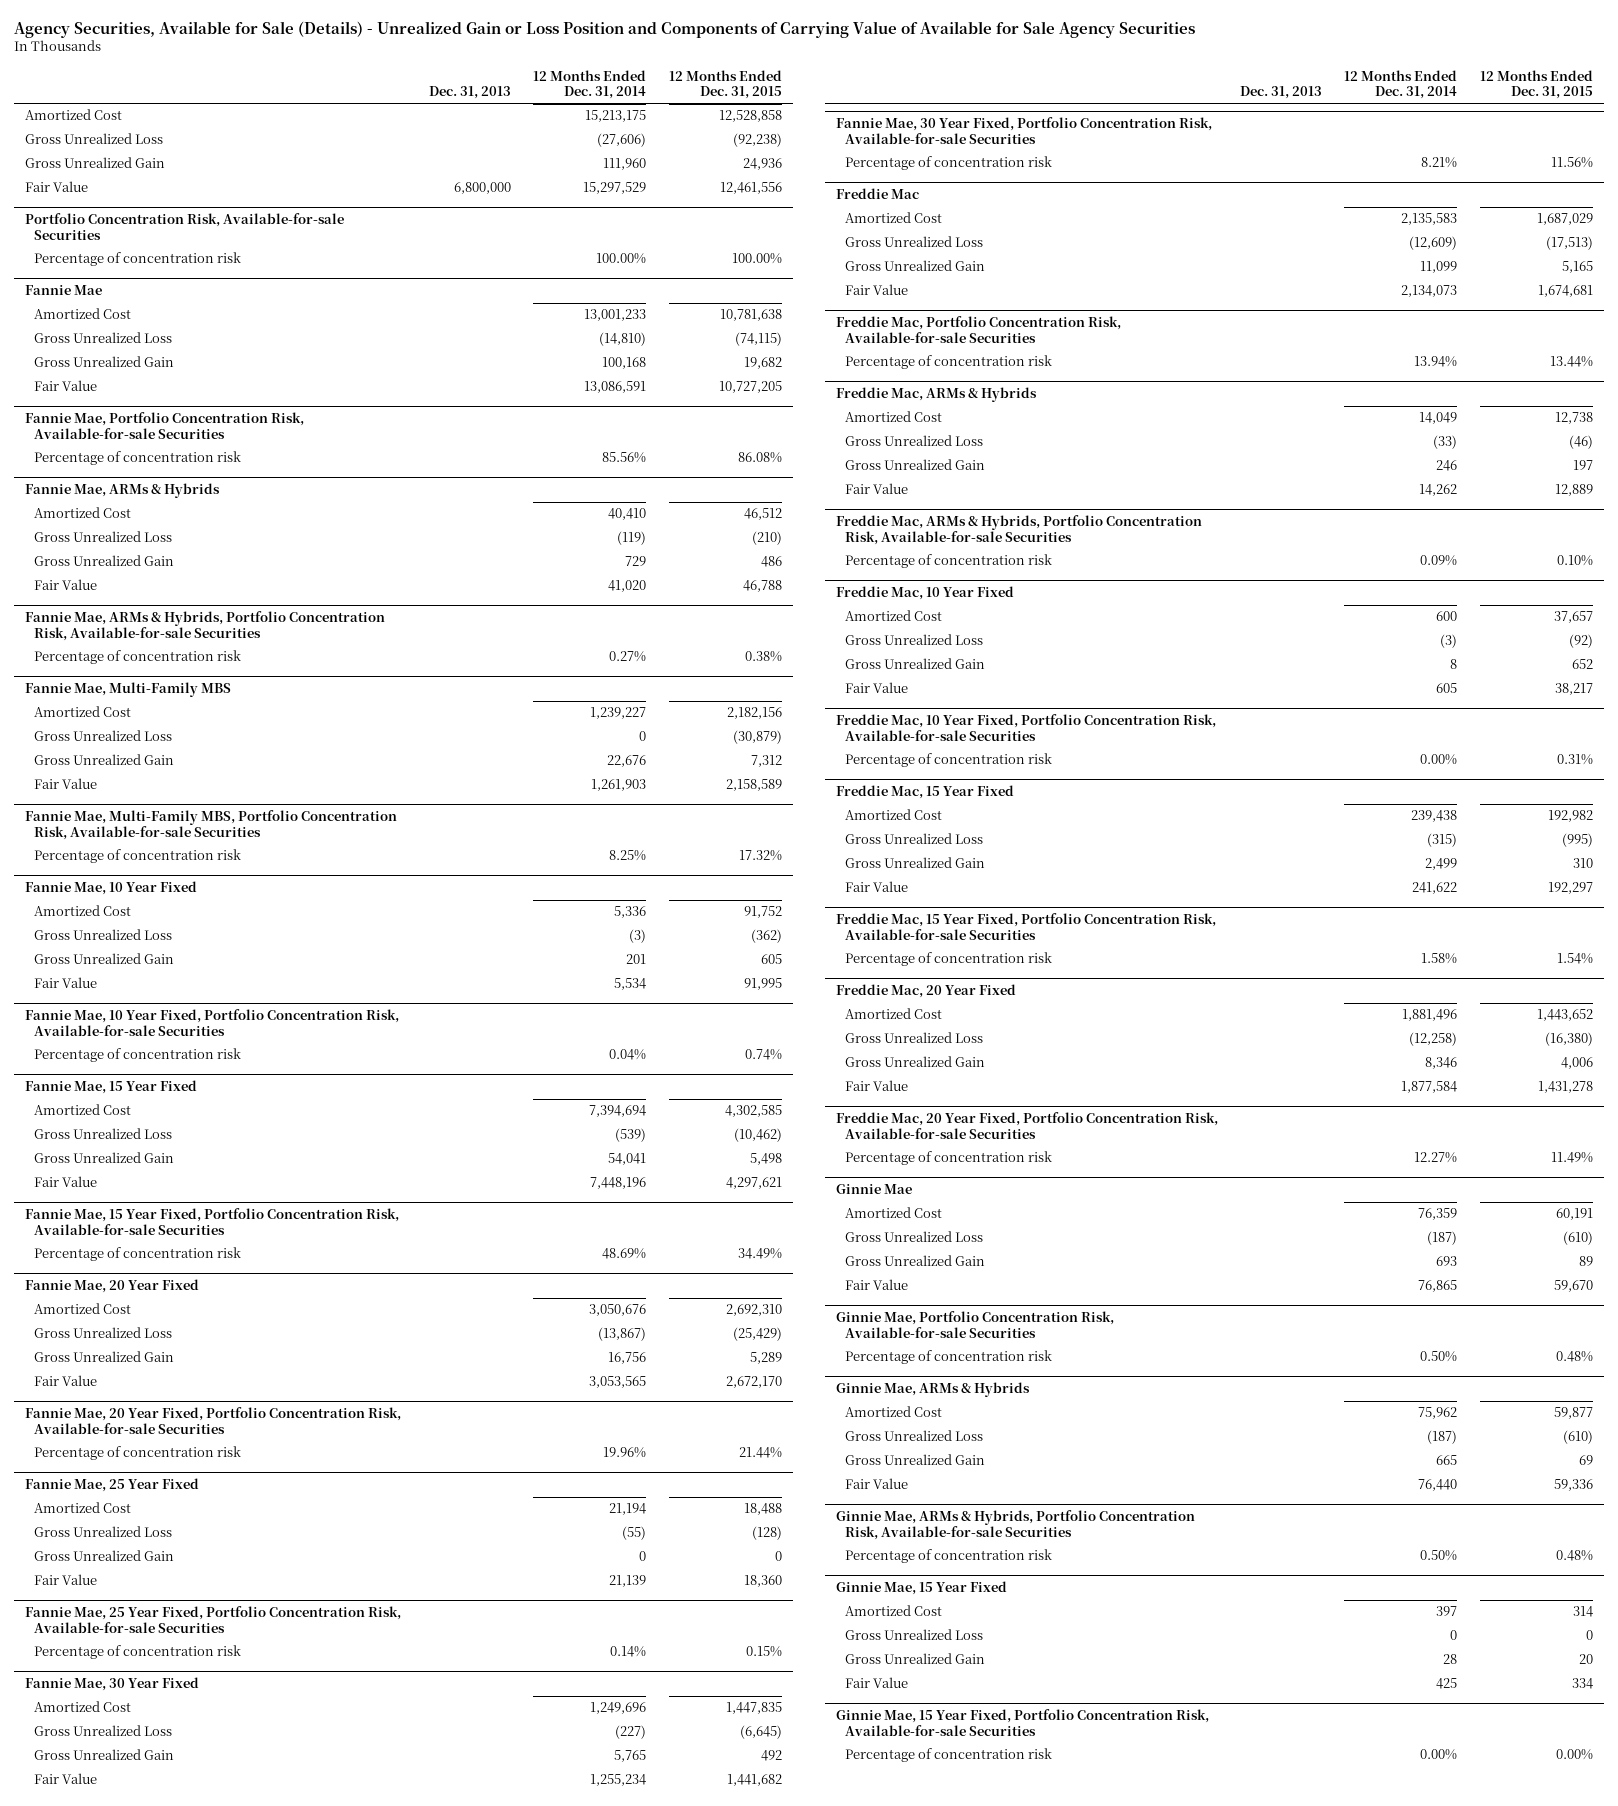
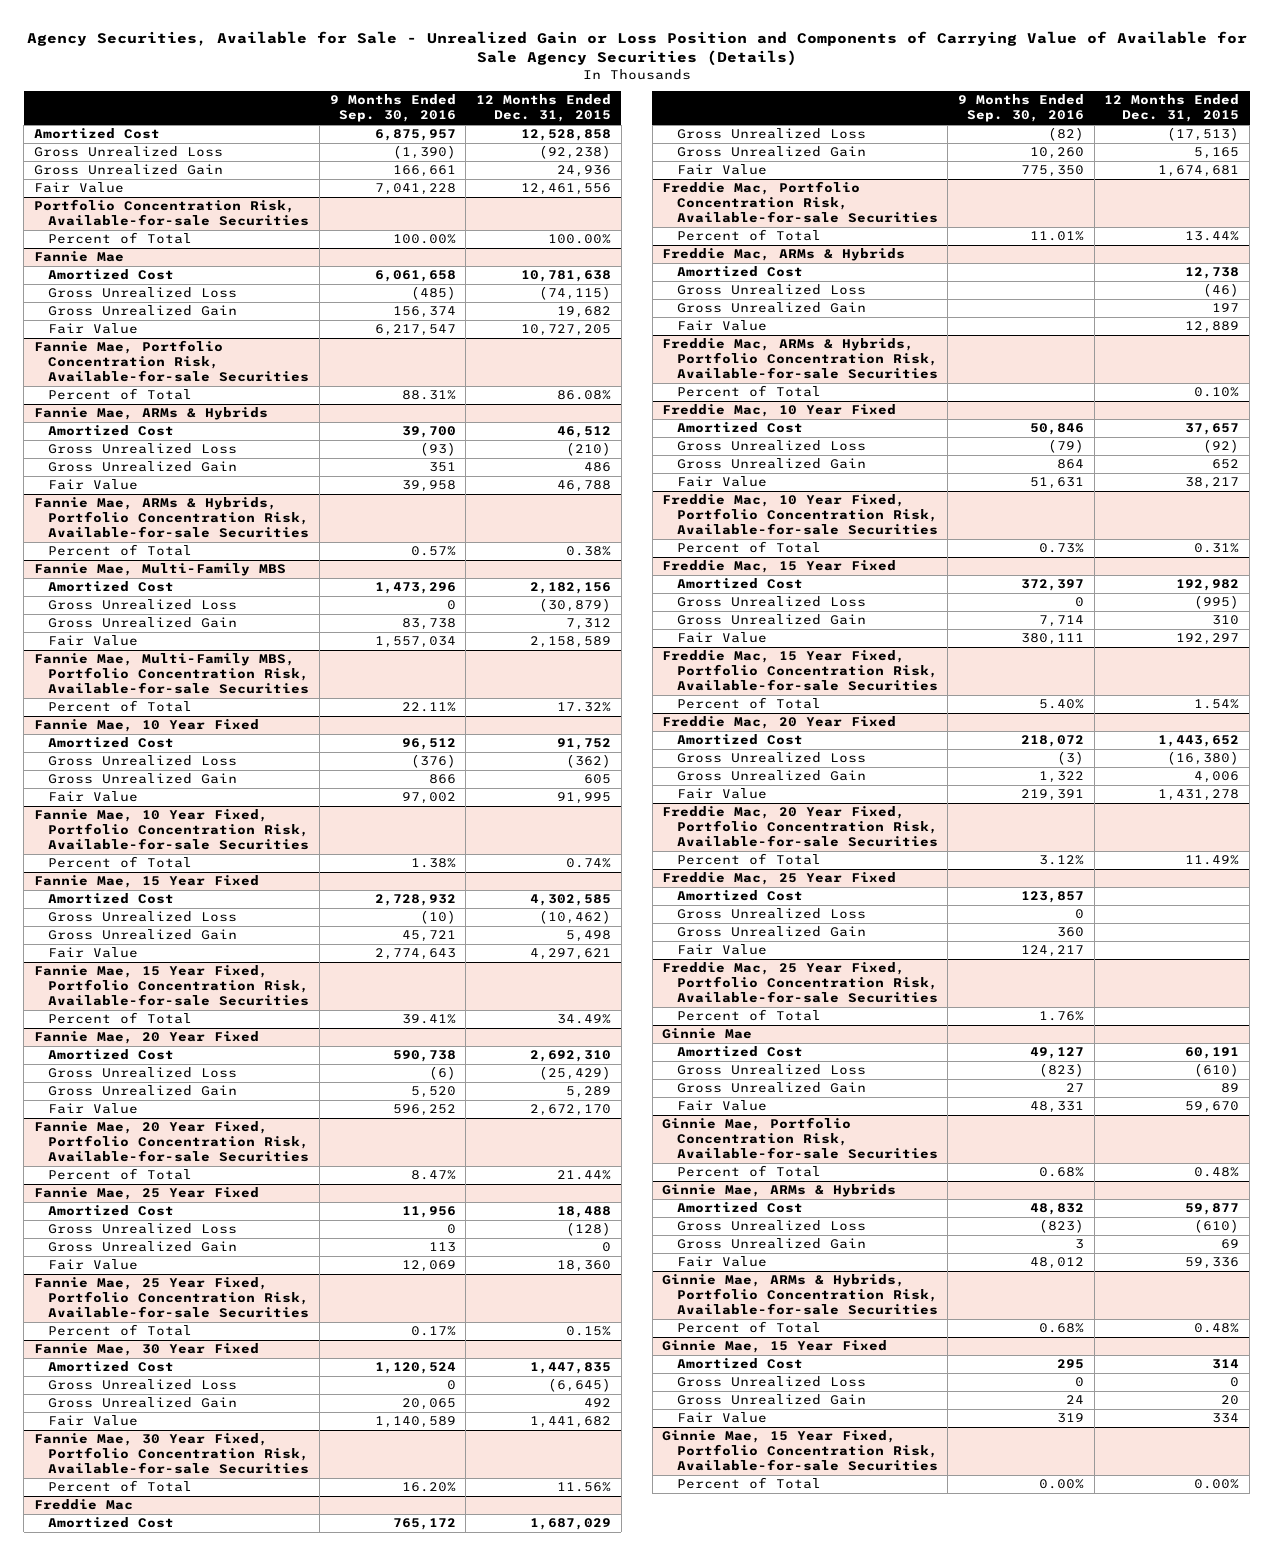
[13,20,1195,38] Agency Securities, Available for Sale (Details) - Unrealized Gain or Loss Position and Components of Carrying Value of Available for Sale Agency Securities -> [26,30,1247,67] Agency Securities, Available for Sale - Unrealized Gain or Loss Position and Components of Carrying Value of Available for Sale Agency Securities (Details)
[429,86,512,100] Dec. 31, 2013 -> none
[533,69,647,100] 12 Months Ended Dec. 31, 2014 -> none
none -> [329,94,456,123] 9 Months Ended Sep. 30, 2016
[34,252,242,267] Percentage of concentration risk -> [48,232,193,245] Percent of Total
[34,451,242,466] Percentage of concentration risk -> [48,388,193,401] Percent of Total
[34,650,242,665] Percentage of concentration risk -> [48,544,193,557] Percent of Total
[34,849,242,864] Percentage of concentration risk -> [48,700,193,713] Percent of Total
[34,1048,242,1063] Percentage of concentration risk -> [48,856,193,869] Percent of Total
[34,1247,242,1262] Percentage of concentration risk -> [48,1012,193,1025] Percent of Total
[34,1446,242,1461] Percentage of concentration risk -> [48,1168,193,1181] Percent of Total
[34,1645,242,1660] Percentage of concentration risk -> [48,1324,193,1337] Percent of Total
[845,156,1053,171] Percentage of concentration risk -> [48,1480,193,1493] Percent of Total
[845,355,1053,370] Percentage of concentration risk -> [676,229,821,242] Percent of Total
[845,554,1053,569] Percentage of concentration risk -> [676,385,821,398] Percent of Total
[845,753,1053,768] Percentage of concentration risk -> [676,541,821,554] Percent of Total
[845,952,1053,967] Percentage of concentration risk -> [676,697,821,710] Percent of Total
[845,1151,1053,1166] Percentage of concentration risk -> [676,853,821,866] Percent of Total
none -> [662,872,897,886] Freddie Mac, 25 Year Fixed
none -> [676,890,803,902] Amortized Cost
none -> [676,908,866,920] Gross Unrealized Loss
none -> [676,926,866,938] Gross Unrealized Gain
none -> [676,944,767,956] Fair Value
none -> [662,962,938,1004] Freddie Mac, 25 Year Fixed, Portfolio Concentration Risk, Available-for-sale Securities
none -> [676,1009,821,1022] Percent of Total
[845,1350,1053,1365] Percentage of concentration risk -> [676,1165,821,1178] Percent of Total
[845,1549,1053,1564] Percentage of concentration risk -> [676,1321,821,1334] Percent of Total
[845,1748,1053,1763] Percentage of concentration risk -> [676,1477,821,1490] Percent of Total

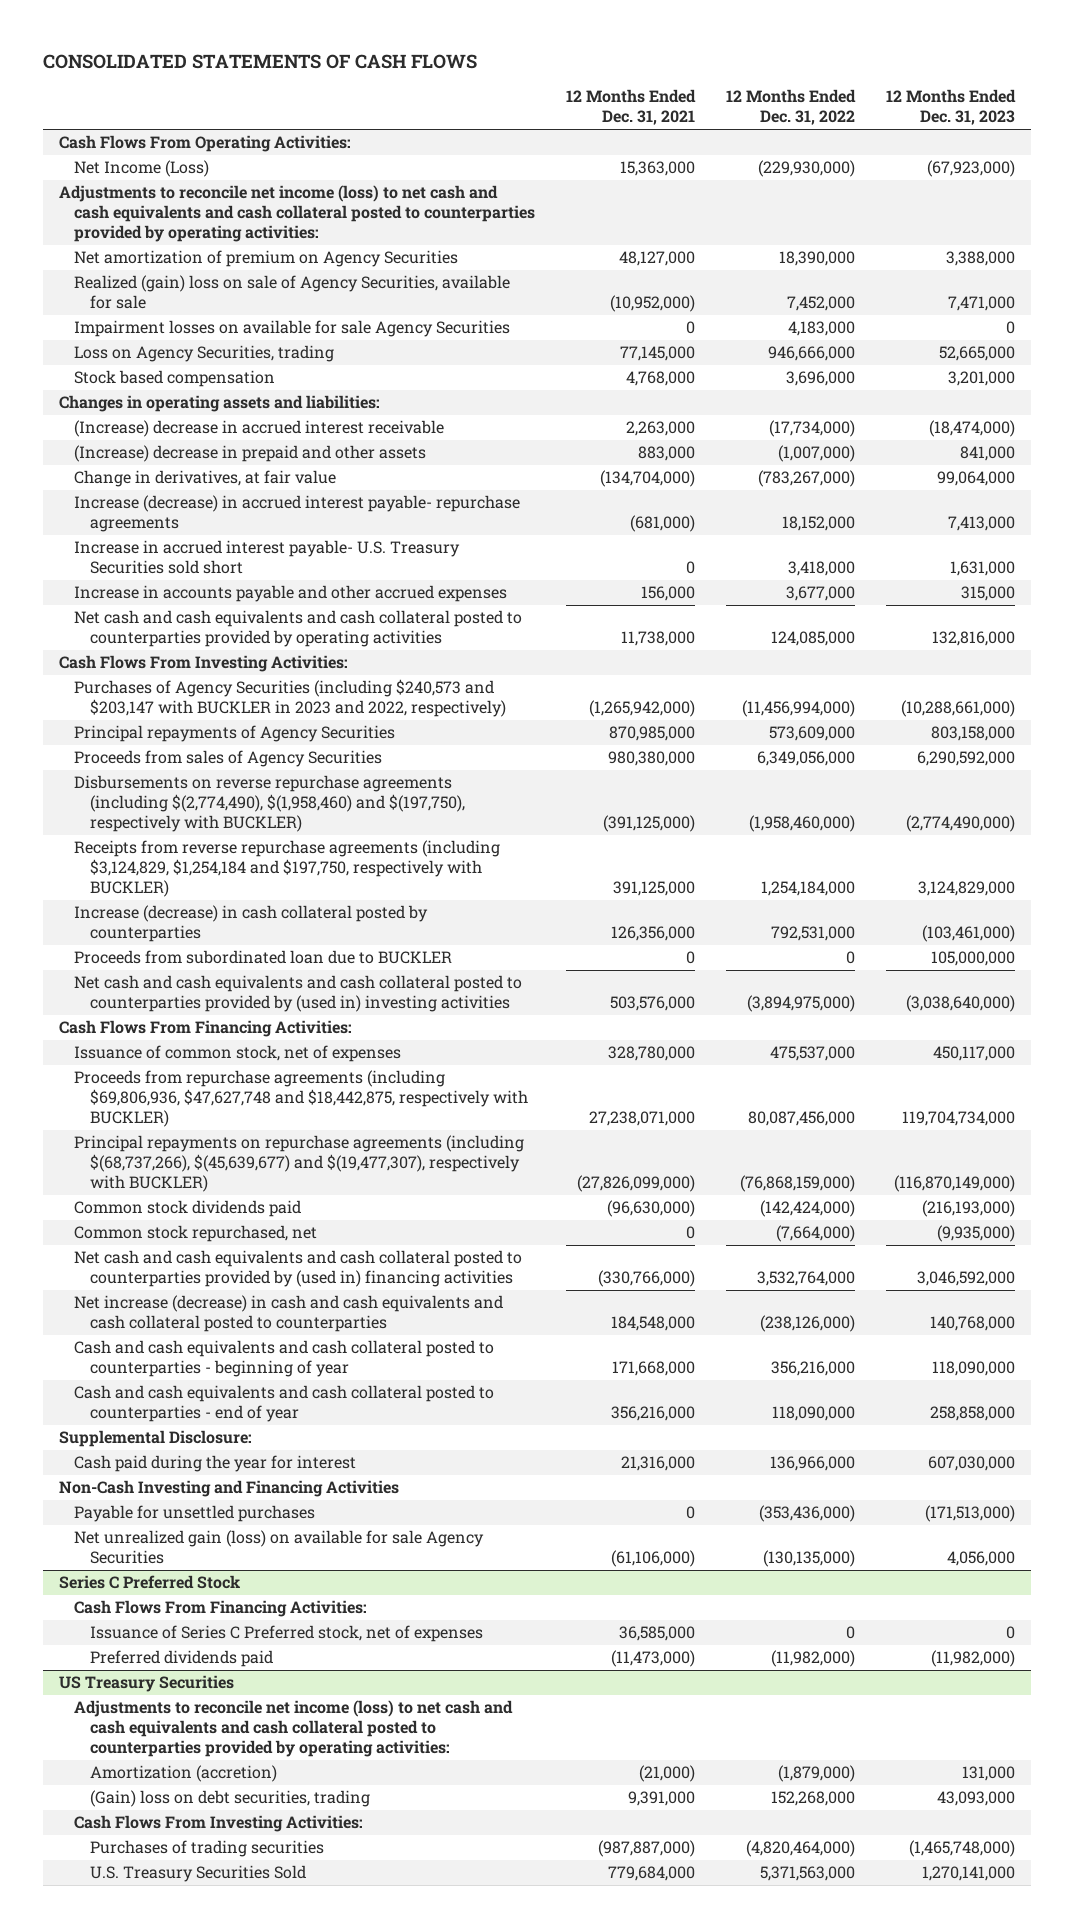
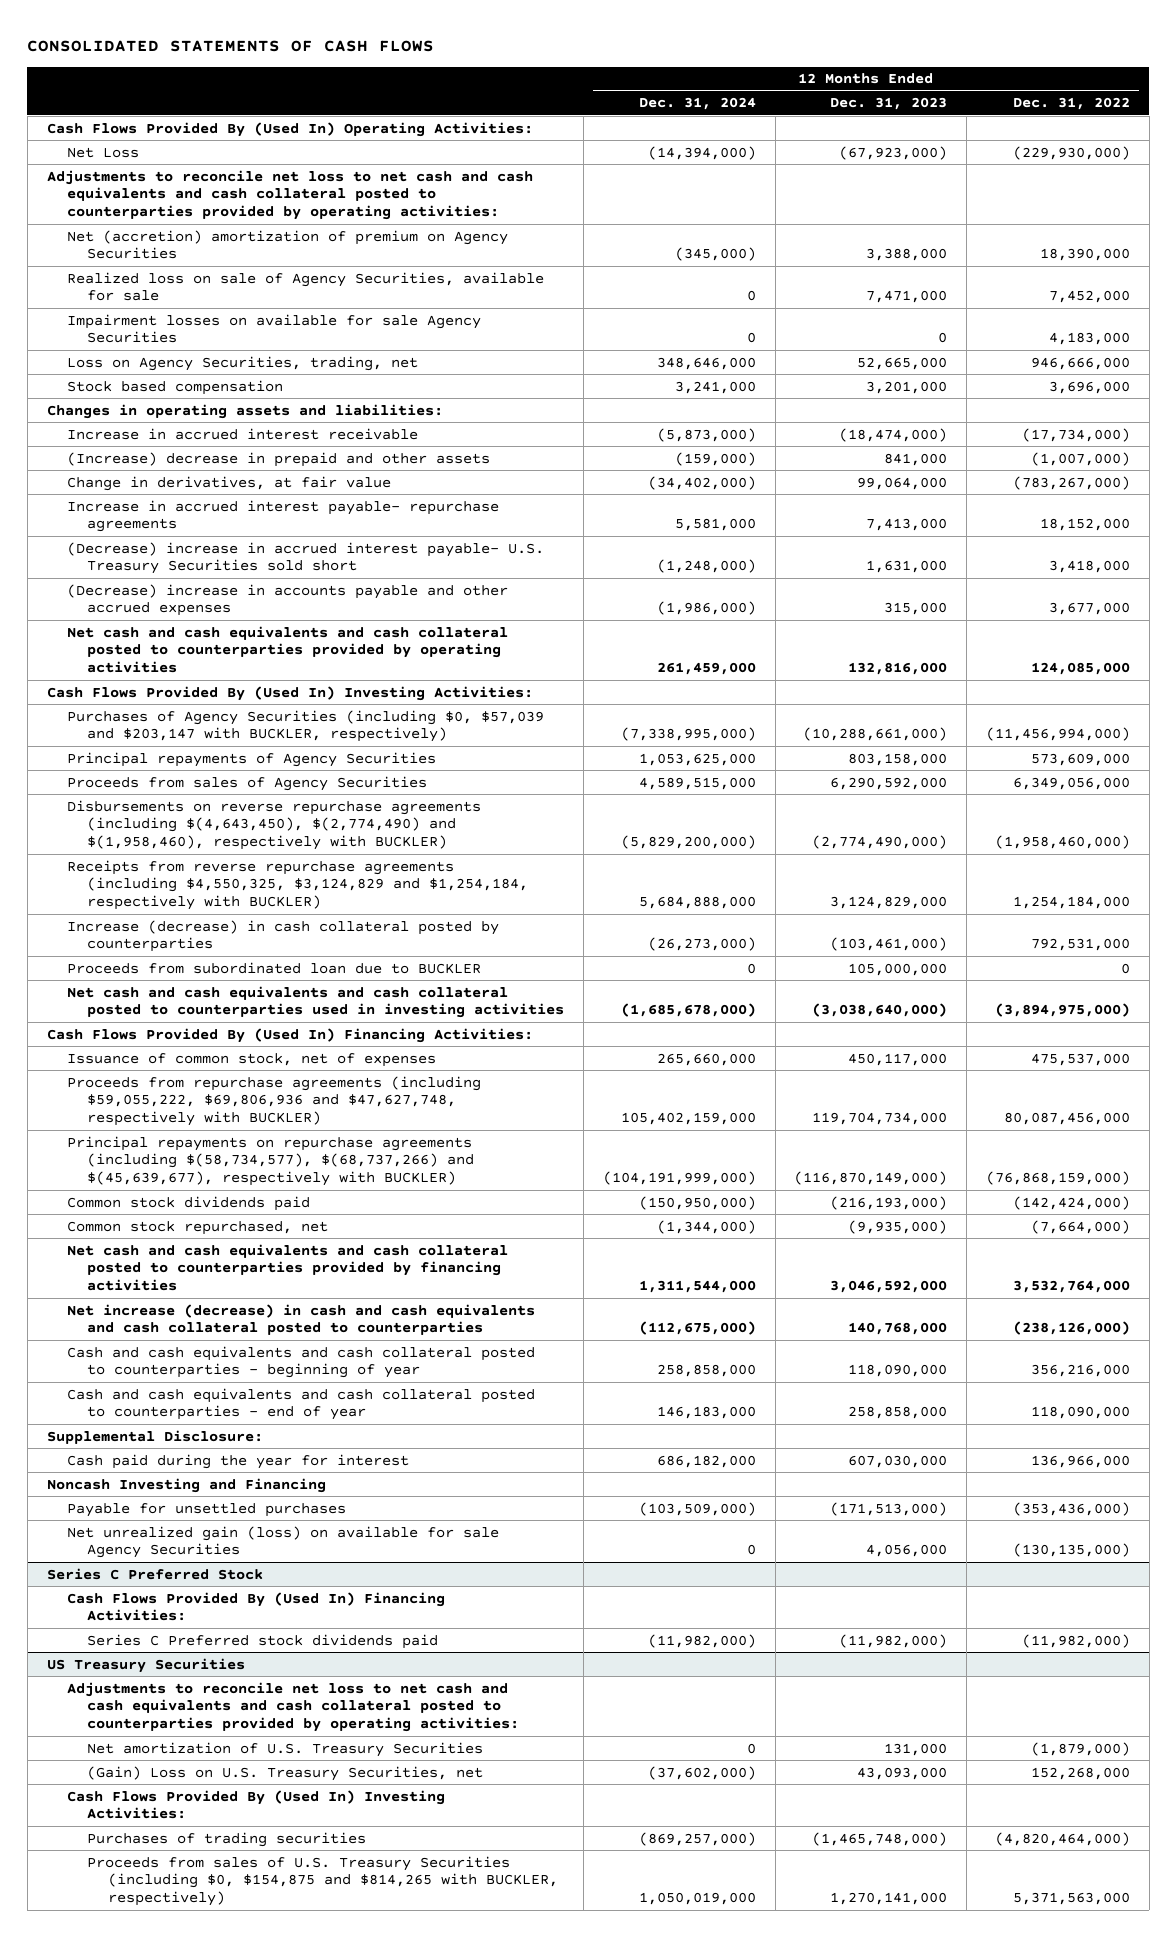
[566,89,697,126] 12 Months Ended Dec. 31, 2021 -> none
none -> [638,97,756,111] Dec. 31, 2024
[58,135,351,153] Cash Flows From Operating Activities: -> [46,121,533,137] Cash Flows Provided By (Used In) Operating Activities:
[74,160,210,178] Net Income (Loss) -> [67,146,140,158] Net Loss
[58,185,536,243] Adjustments to reconcile net income (loss) to net cash and cash equivalents and cash collateral posted to counterparties provided by operating activities: -> [46,169,533,220] Adjustments to reconcile net loss to net cash and cash equivalents and cash collateral posted to counterparties provided by operating activities:
[74,250,459,268] Net amortization of premium on Agency Securities -> [67,229,509,260] Net (accretion) amortization of premium on Agency Securities
[74,275,511,310] Realized (gain) loss on sale of Agency Securities, available for sale -> [67,271,545,302] Realized loss on sale of Agency Securities, available for sale
[74,345,335,363] Loss on Agency Securities, trading -> [67,355,419,371] Loss on Agency Securities, trading, net
[74,420,445,438] (Increase) decrease in accrued interest receivable -> [67,427,419,440] Increase in accrued interest receivable
[74,495,521,533] Increase (decrease) in accrued interest payable- repurchase agreements -> [67,499,500,533] Increase in accrued interest payable- repurchase agreements
[74,540,461,575] Increase in accrued interest payable- U.S. Treasury Securities sold short -> [67,541,545,575] (Decrease) increase in accrued interest payable- U.S. Treasury Securities sold short
[74,585,508,603] Increase in accounts payable and other accrued expenses -> [67,583,509,617] (Decrease) increase in accounts payable and other accrued expenses
[58,655,348,673] Cash Flows From Investing Activities: -> [46,685,533,701] Cash Flows Provided By (Used In) Investing Activities:
[74,679,506,718] Purchases of Agency Securities (including $240,573 and $203,147 with BUCKLER in 2023 and 2022, respectively) -> [67,709,545,743] Purchases of Agency Securities (including $0, $57,039 and $203,147 with BUCKLER, respectively)
[74,775,465,833] Disbursements on reverse repurchase agreements (including $(2,774,490), $(1,958,460) and $(197,750), respectively with BUCKLER) -> [67,799,482,850] Disbursements on reverse repurchase agreements (including $(4,643,450), $(2,774,490) and $(1,958,460), respectively with BUCKLER)
[74,840,501,898] Receipts from reverse repurchase agreements (including $3,124,829, $1,254,184 and $197,750, respectively with BUCKLER) -> [67,859,529,910] Receipts from reverse repurchase agreements (including $4,550,325, $3,124,829 and $1,254,184, respectively with BUCKLER)
[74,975,523,1013] Net cash and cash equivalents and cash collateral posted to counterparties provided by (used in) investing activities -> [67,985,565,1019] Net cash and cash equivalents and cash collateral posted to counterparties used in investing activities
[58,1020,352,1038] Cash Flows From Financing Activities: -> [46,1027,533,1043] Cash Flows Provided By (Used In) Financing Activities:
[74,1070,528,1128] Proceeds from repurchase agreements (including $69,806,936, $47,627,748 and $18,442,875, respectively with BUCKLER) -> [67,1075,482,1126] Proceeds from repurchase agreements (including $59,055,222, $69,806,936 and $47,627,748, respectively with BUCKLER)
[74,1135,525,1193] Principal repayments on repurchase agreements (including $(68,737,266), $(45,639,677) and $(19,477,307), respectively with BUCKLER) -> [67,1135,475,1186] Principal repayments on repurchase agreements (including $(58,734,577), $(68,737,266) and $(45,639,677), respectively with BUCKLER)
[74,1250,523,1288] Net cash and cash equivalents and cash collateral posted to counterparties provided by (used in) financing activities -> [67,1243,509,1291] Net cash and cash equivalents and cash collateral posted to counterparties provided by financing activities
[58,1480,399,1498] Non-Cash Investing and Financing Activities -> [46,1477,326,1493] Noncash Investing and Financing
[89,1625,483,1643] Issuance of Series C Preferred stock, net of expenses -> none
[74,1600,368,1618] Cash Flows From Financing Activities: -> [67,1591,446,1622] Cash Flows Provided By (Used In) Financing Activities:
[89,1650,273,1668] Preferred dividends paid -> [87,1633,439,1649] Series C Preferred stock dividends paid
[74,1700,514,1758] Adjustments to reconcile net income (loss) to net cash and cash equivalents and cash collateral posted to counterparties provided by operating activities: -> [67,1681,520,1732] Adjustments to reconcile net loss to net cash and cash equivalents and cash collateral posted to counterparties provided by operating activities:
[89,1765,277,1783] Amortization (accretion) -> [87,1741,484,1757] Net amortization of U.S. Treasury Securities
[89,1790,370,1808] (Gain) loss on debt securities, trading -> [87,1765,484,1781] (Gain) Loss on U.S. Treasury Securities, net
[74,1815,364,1833] Cash Flows From Investing Activities: -> [67,1789,446,1820] Cash Flows Provided By (Used In) Investing Activities:
[89,1865,306,1883] U.S. Treasury Securities Sold -> [87,1855,558,1906] Proceeds from sales of U.S. Treasury Securities (including $0, $154,875 and $814,265 with BUCKLER, respectively)

